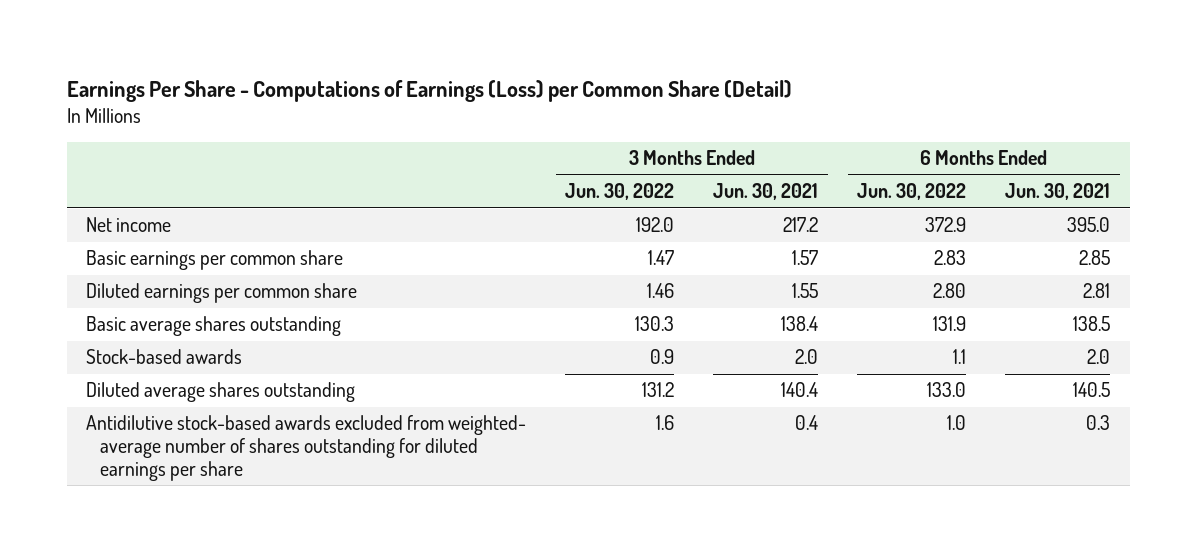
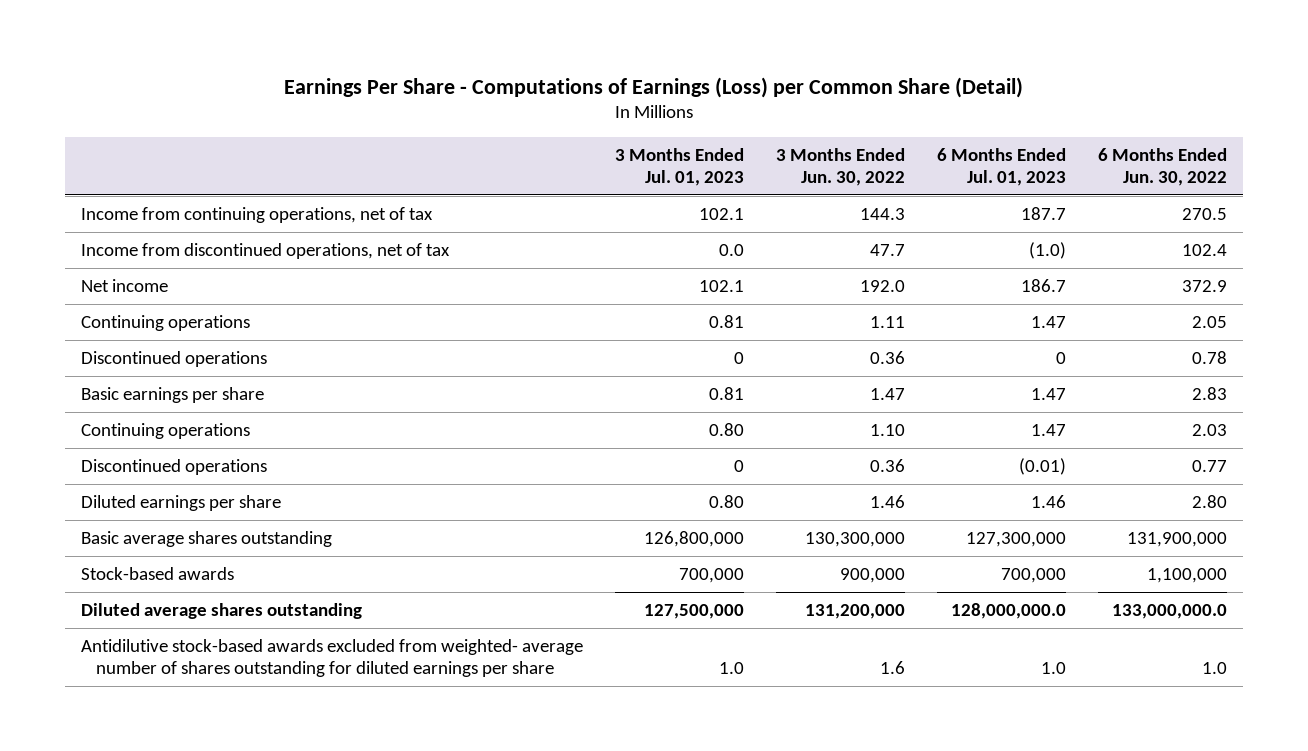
[713,183,819,201] Jun. 30, 2021 -> none
[1005,183,1111,201] Jun. 30, 2021 -> none
none -> [614,148,744,186] 3 Months Ended Jul. 01, 2023
none -> [937,148,1067,186] 6 Months Ended Jul. 01, 2023
none -> [80,207,433,224] Income from continuing operations, net of tax
none -> [80,243,450,260] Income from discontinued operations, net of tax
none -> [80,315,250,332] Continuing operations
none -> [80,351,267,368] Discontinued operations
[86,250,344,271] Basic earnings per common share -> [80,387,264,404] Basic earnings per share
none -> [80,423,250,440] Continuing operations
none -> [80,459,267,476] Discontinued operations
[86,283,358,304] Diluted earnings per common share -> [80,495,281,512] Diluted earnings per share
[635,316,675,332] 130.3 -> [805,532,906,548] 130,300,000
[933,316,967,332] 131.9 -> [1127,532,1228,548] 131,900,000
[650,349,675,365] 0.9 -> [840,568,906,584] 900,000
[953,349,967,365] 1.1 -> [1147,568,1228,584] 1,100,000
[642,382,675,398] 131.2 -> [805,604,906,620] 131,200,000
[927,382,967,398] 133.0 -> [1112,604,1228,620] 133,000,000.0

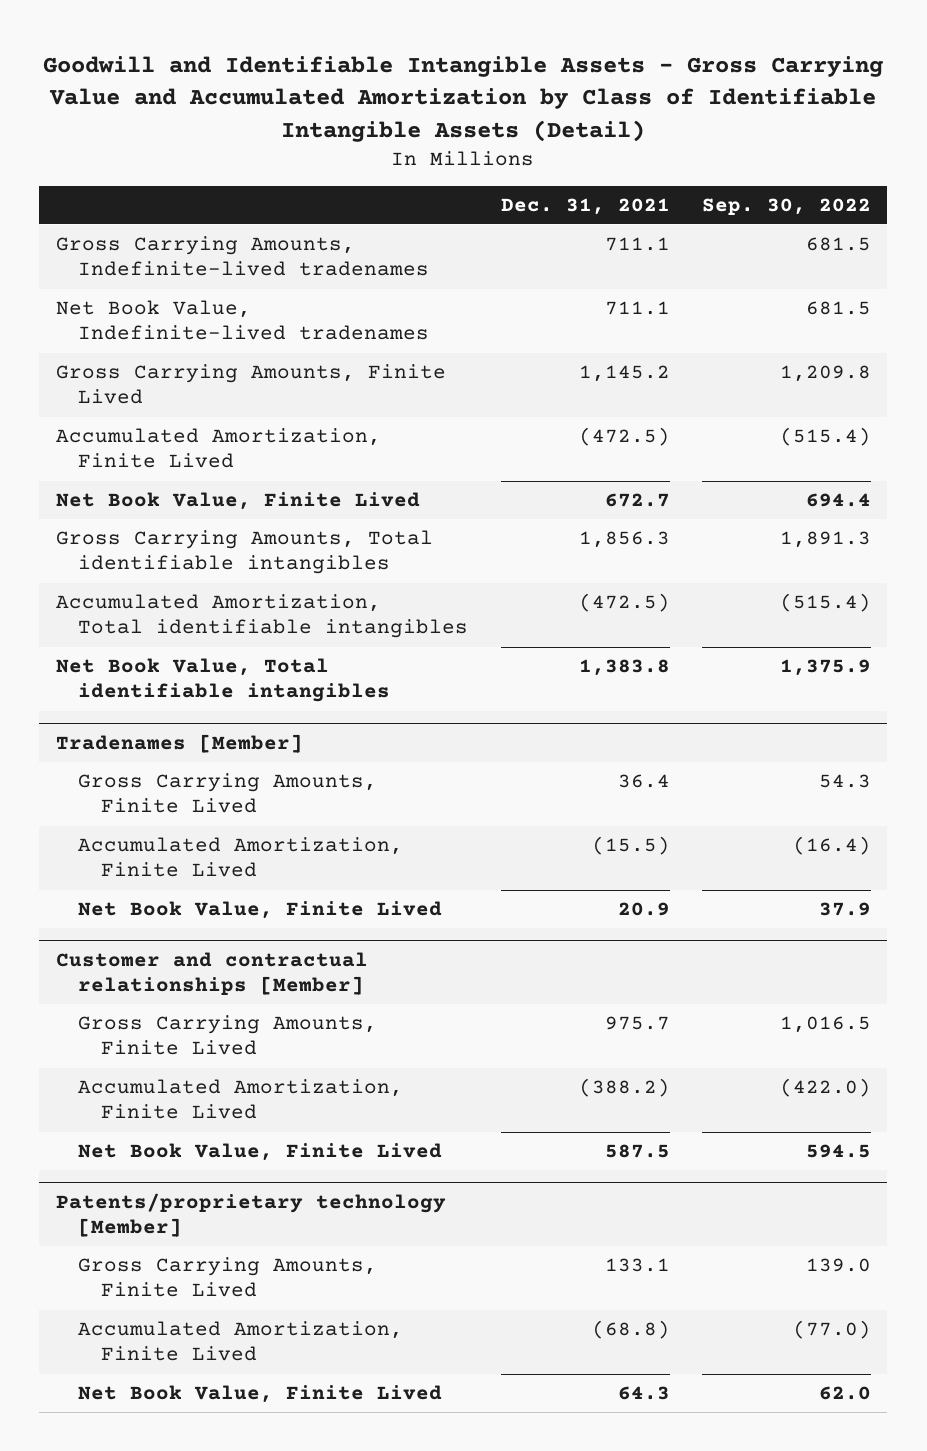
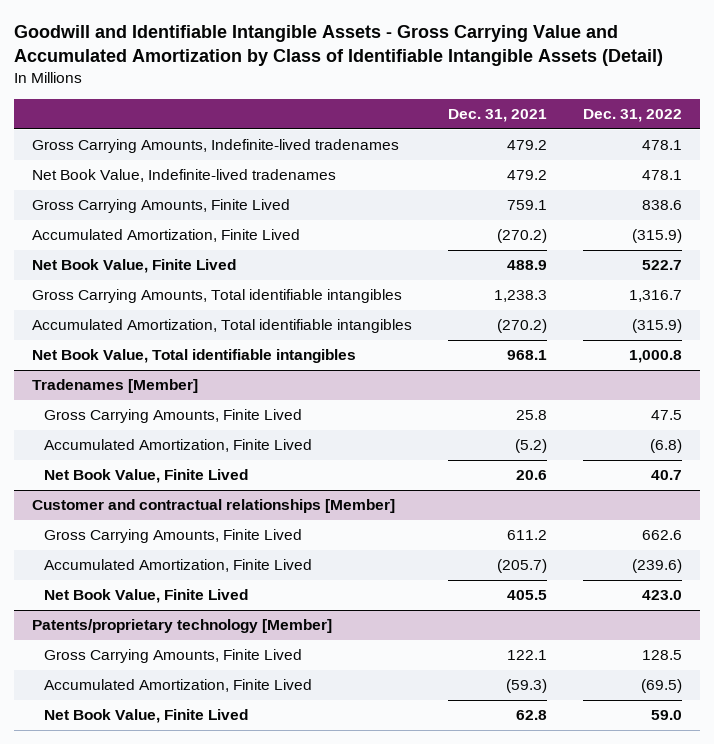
[702,197,872,215] Sep. 30, 2022 -> none
none -> [582,109,682,123] Dec. 31, 2022
[604,237,670,252] 711.1 -> [506,140,547,151] 479.2
[604,301,670,316] 711.1 -> [506,170,547,181] 479.2
[578,365,670,383] 1,145.2 -> [506,200,547,211] 759.1
[578,427,670,447] (472.5) -> [496,229,547,244] (270.2)
[604,493,670,508] 672.7 -> [506,260,547,271] 488.9
[578,531,670,549] 1,856.3 -> [493,290,547,303] 1,238.3
[578,593,670,613] (472.5) -> [496,319,547,334] (270.2)
[578,659,670,677] 1,383.8 -> [506,350,547,361] 968.1
[617,774,670,789] 36.4 -> [515,410,547,421] 25.8
[591,836,670,856] (15.5) -> [514,439,547,454] (5.2)
[617,902,670,917] 20.9 -> [515,470,547,481] 20.6
[604,1016,670,1031] 975.7 -> [506,530,547,541] 611.2
[578,1078,670,1098] (388.2) -> [496,559,547,574] (205.7)
[604,1144,670,1159] 587.5 -> [506,590,547,601] 405.5
[604,1258,670,1273] 133.1 -> [506,650,547,661] 122.1
[591,1320,670,1340] (68.8) -> [505,679,547,694] (59.3)
[617,1386,670,1401] 64.3 -> [515,710,547,721] 62.8

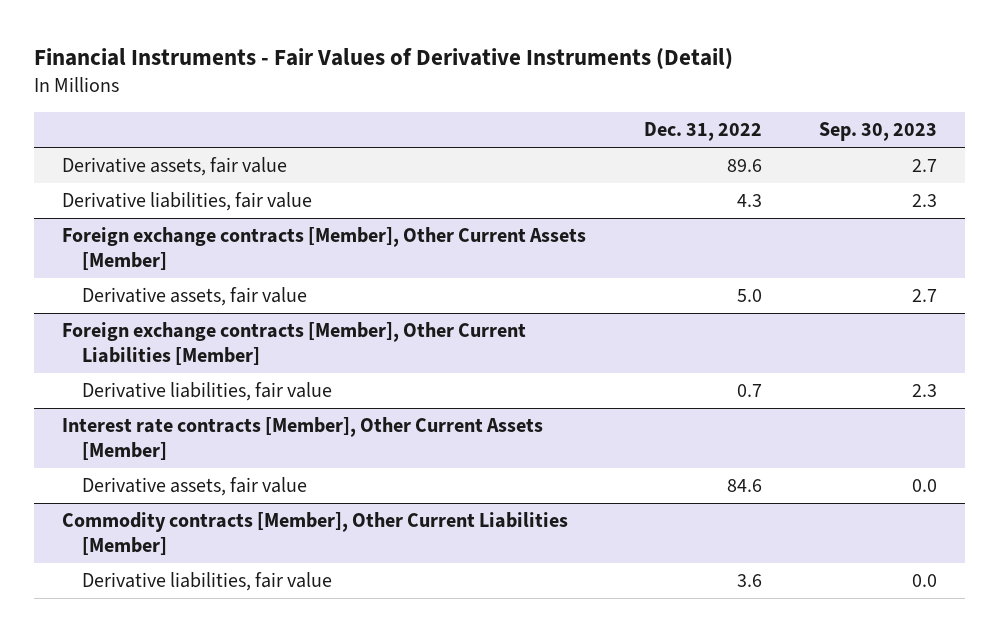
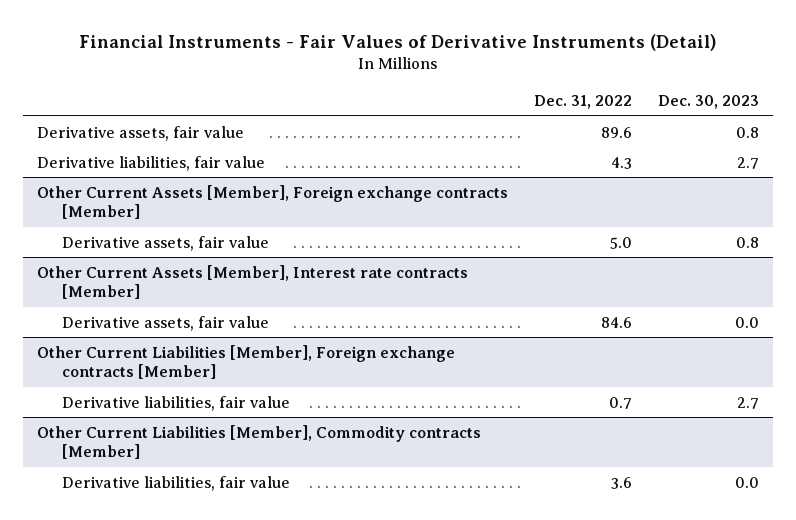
[818,122,937,142] Sep. 30, 2023 -> none
none -> [658,94,760,109] Dec. 30, 2023
[62,227,587,270] Foreign exchange contracts [Member], Other Current Assets [Member] -> [36,184,508,220] Other Current Assets [Member], Foreign exchange contracts [Member]
[62,322,527,365] Foreign exchange contracts [Member], Other Current Liabilities [Member] -> none
[81,382,332,402] Derivative liabilities, fair value -> none
[62,417,544,460] Interest rate contracts [Member], Other Current Assets [Member] -> [36,264,468,300] Other Current Assets [Member], Interest rate contracts [Member]
none -> [36,344,455,380] Other Current Liabilities [Member], Foreign exchange contracts [Member]
none -> [61,395,290,411] Derivative liabilities, fair value
[62,512,569,555] Commodity contracts [Member], Other Current Liabilities [Member] -> [36,424,481,460] Other Current Liabilities [Member], Commodity contracts [Member]

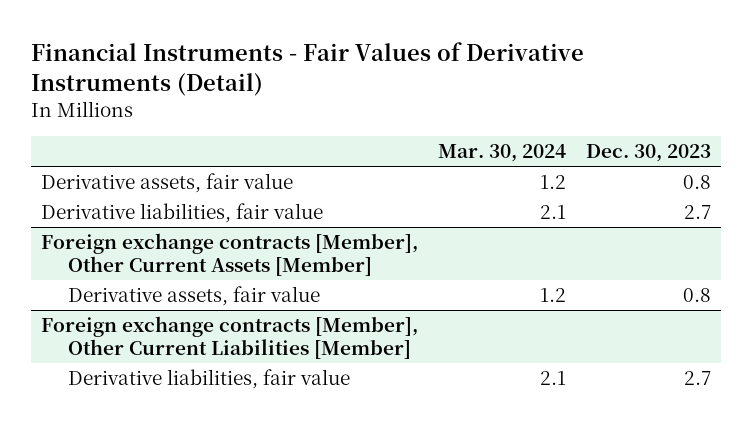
[533,94,632,109] Dec. 31, 2022 -> none
none -> [438,143,567,162] Mar. 30, 2024
[36,184,508,220] Other Current Assets [Member], Foreign exchange contracts [Member] -> [41,233,419,277] Foreign exchange contracts [Member], Other Current Assets [Member]
[36,264,468,300] Other Current Assets [Member], Interest rate contracts [Member] -> none
[61,315,269,331] Derivative assets, fair value -> none
[36,344,455,380] Other Current Liabilities [Member], Foreign exchange contracts [Member] -> [41,316,419,360] Foreign exchange contracts [Member], Other Current Liabilities [Member]
[36,424,481,460] Other Current Liabilities [Member], Commodity contracts [Member] -> none
[61,475,290,491] Derivative liabilities, fair value -> none

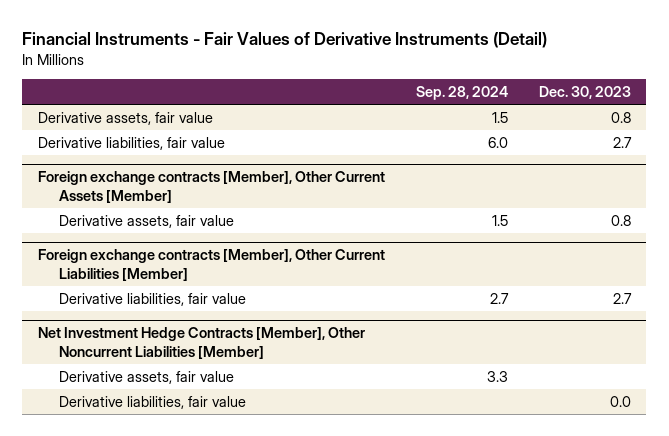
[438,143,567,162] Mar. 30, 2024 -> none
none -> [415,86,508,101] Sep. 28, 2024
none -> [37,327,365,360] Net Investment Hedge Contracts [Member], Other Noncurrent Liabilities [Member]
none -> [58,370,234,384] Derivative assets, fair value
none -> [58,395,246,409] Derivative liabilities, fair value

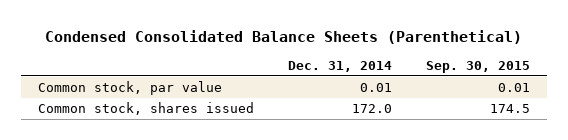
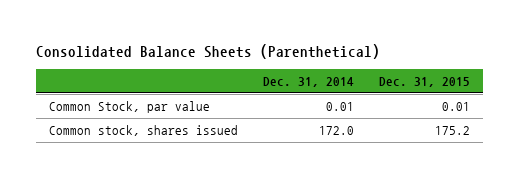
[44,29,522,44] Condensed Consolidated Balance Sheets (Parenthetical) -> [36,43,381,59] Consolidated Balance Sheets (Parenthetical)
[425,61,530,74] Sep. 30, 2015 -> none
none -> [379,76,471,87] Dec. 31, 2015
[37,81,222,96] Common stock, par value -> [48,101,210,114] Common Stock, par value

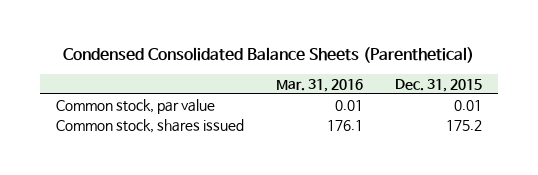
[36,43,381,59] Consolidated Balance Sheets (Parenthetical) -> [62,47,474,64] Condensed Consolidated Balance Sheets (Parenthetical)
[262,76,354,87] Dec. 31, 2014 -> none
none -> [275,78,363,92] Mar. 31, 2016
[48,101,210,114] Common Stock, par value -> [55,98,215,114] Common stock, par value

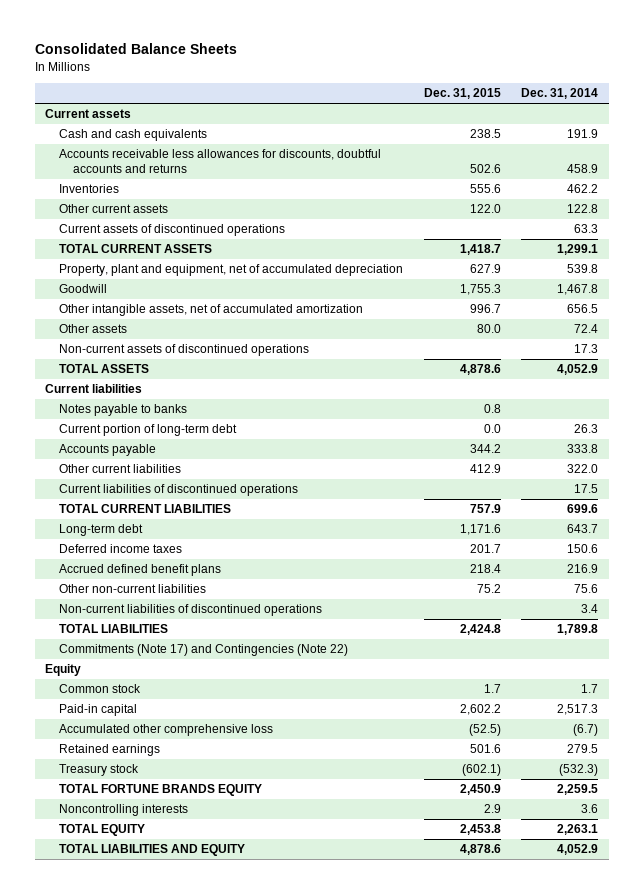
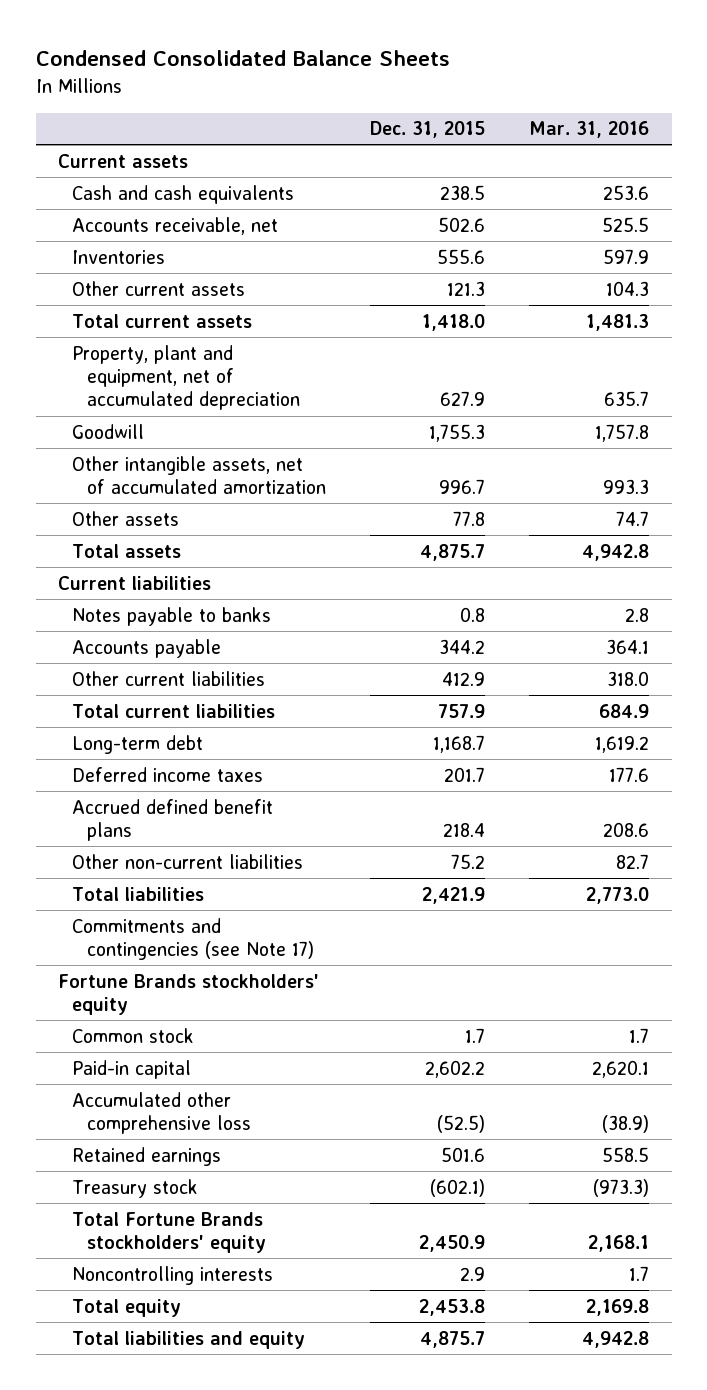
[35,43,238,55] Consolidated Balance Sheets -> [35,50,450,67] Condensed Consolidated Balance Sheets
[521,88,599,100] Dec. 31, 2014 -> none
none -> [529,121,650,139] Mar. 31, 2016
[59,149,382,173] Accounts receivable less allowances for discounts, doubtful accounts and returns -> [72,216,279,235] Accounts receivable, net
[59,224,286,237] Current assets of discontinued operations -> none
[469,204,501,214] 122.0 -> [447,280,486,296] 121.3
[59,244,213,254] TOTAL CURRENT ASSETS -> [72,313,253,328] Total current assets
[459,244,501,256] 1,418.7 -> [422,313,486,331] 1,418.0
[59,344,310,357] Non-current assets of discontinued operations -> none
[476,324,501,334] 80.0 -> [453,510,486,526] 77.8
[59,364,150,374] TOTAL ASSETS -> [72,543,182,558] Total assets
[459,364,501,376] 4,878.6 -> [420,543,486,561] 4,875.7
[59,424,238,437] Current portion of long-term debt -> none
[59,484,299,497] Current liabilities of discontinued operations -> none
[59,504,232,514] TOTAL CURRENT LIABILITIES -> [72,703,276,718] Total current liabilities
[459,524,501,536] 1,171.6 -> [433,734,486,753] 1,168.7
[59,604,323,617] Non-current liabilities of discontinued operations -> none
[45,664,82,677] Equity -> none
[59,624,169,634] TOTAL LIABILITIES -> [72,886,205,901] Total liabilities
[459,624,501,636] 2,424.8 -> [422,886,486,904] 2,421.9
[59,644,349,657] Commitments (Note 17) and Contingencies (Note 22) -> [72,917,315,961] Commitments and contingencies (see Note 17)
none -> [57,973,319,1016] Fortune Brands stockholders' equity
[59,784,263,797] TOTAL FORTUNE BRANDS EQUITY -> [72,1211,267,1254] Total Fortune Brands stockholders' equity
[59,824,146,837] TOTAL EQUITY -> [72,1298,182,1317] Total equity
[59,844,246,857] TOTAL LIABILITIES AND EQUITY -> [72,1330,306,1349] Total liabilities and equity
[459,844,501,856] 4,878.6 -> [420,1330,486,1348] 4,875.7

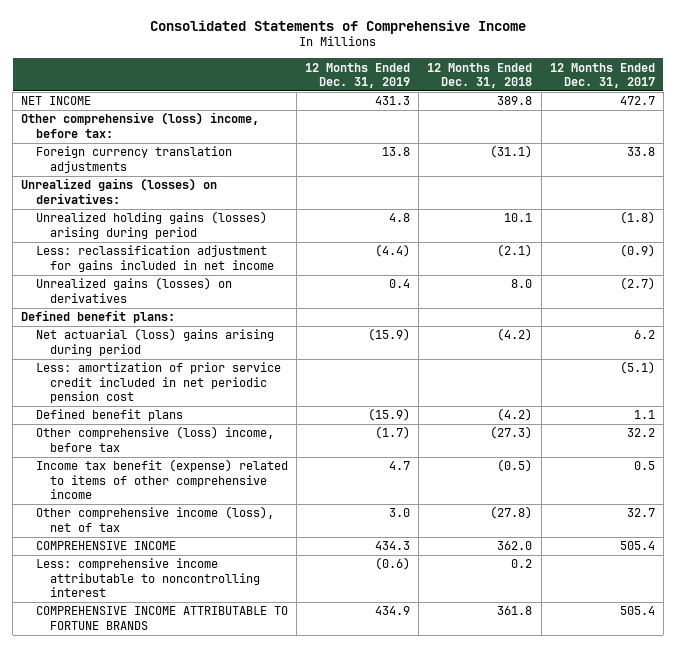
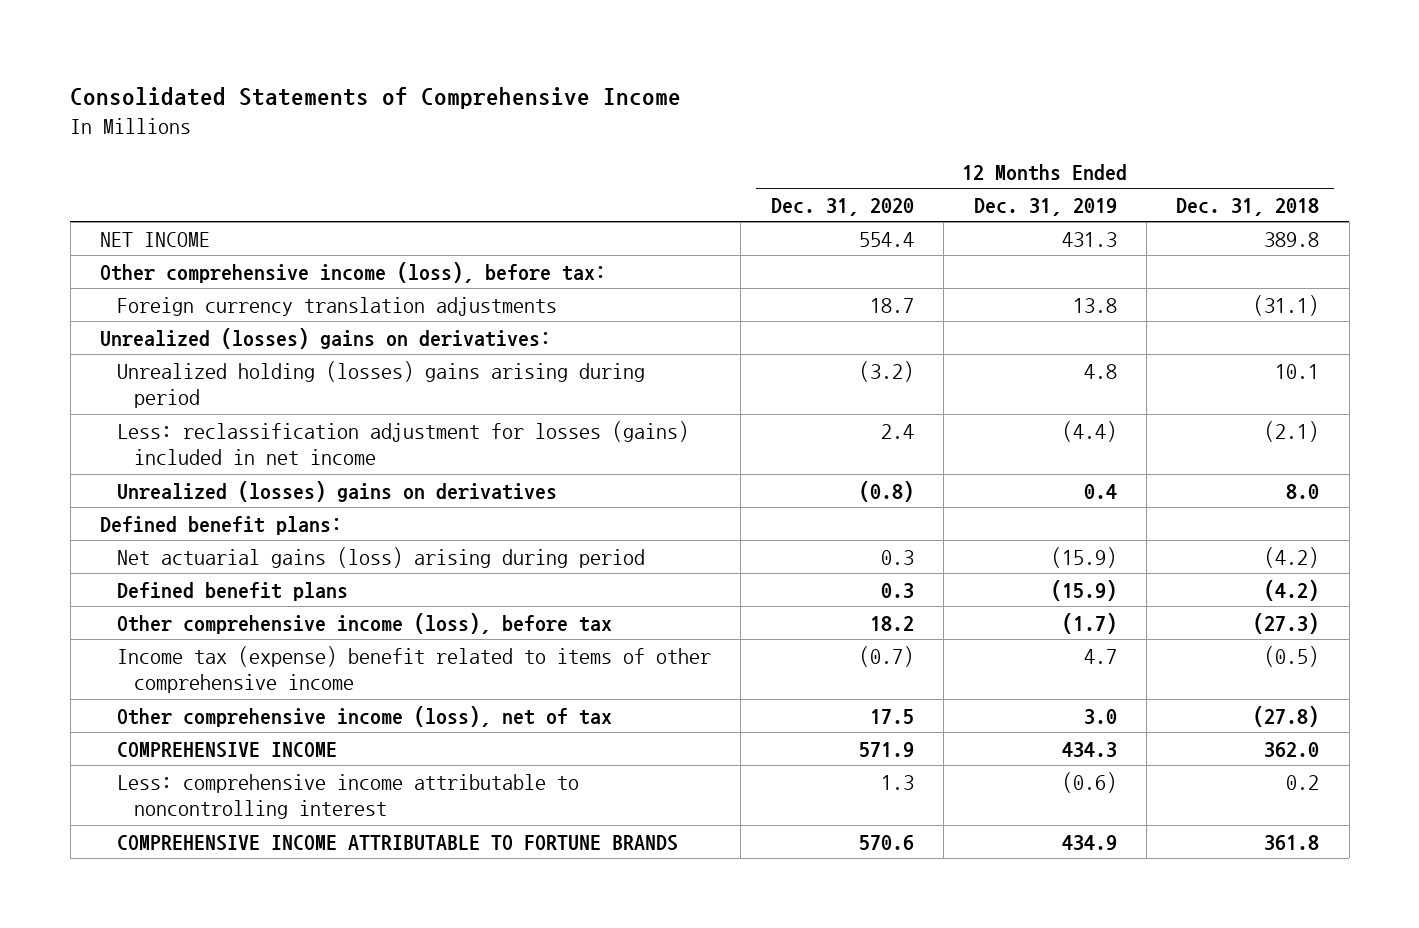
[549,62,655,88] 12 Months Ended Dec. 31, 2017 -> none
none -> [770,197,914,216] Dec. 31, 2020
[21,112,260,138] Other comprehensive (loss) income, before tax: -> [100,261,607,283] Other comprehensive income (loss), before tax:
[21,178,218,204] Unrealized gains (losses) on derivatives: -> [100,327,552,349] Unrealized (losses) gains on derivatives:
[35,211,267,239] Unrealized holding gains (losses) arising during period -> [116,360,645,409] Unrealized holding (losses) gains arising during period
[35,245,275,272] Less: reclassification adjustment for gains included in net income -> [116,420,689,466] Less: reclassification adjustment for losses (gains) included in net income
[35,277,232,303] Unrealized gains (losses) on derivatives -> [116,480,557,502] Unrealized (losses) gains on derivatives
[35,362,281,404] Less: amortization of prior service credit included in net periodic pension cost -> none
[35,328,274,356] Net actuarial (loss) gains arising during period -> [116,546,645,568] Net actuarial gains (loss) arising during period
[35,426,274,452] Other comprehensive (loss) income, before tax -> [116,612,612,634] Other comprehensive income (loss), before tax
[35,459,288,500] Income tax benefit (expense) related to items of other comprehensive income -> [116,645,711,694] Income tax (expense) benefit related to items of other comprehensive income

